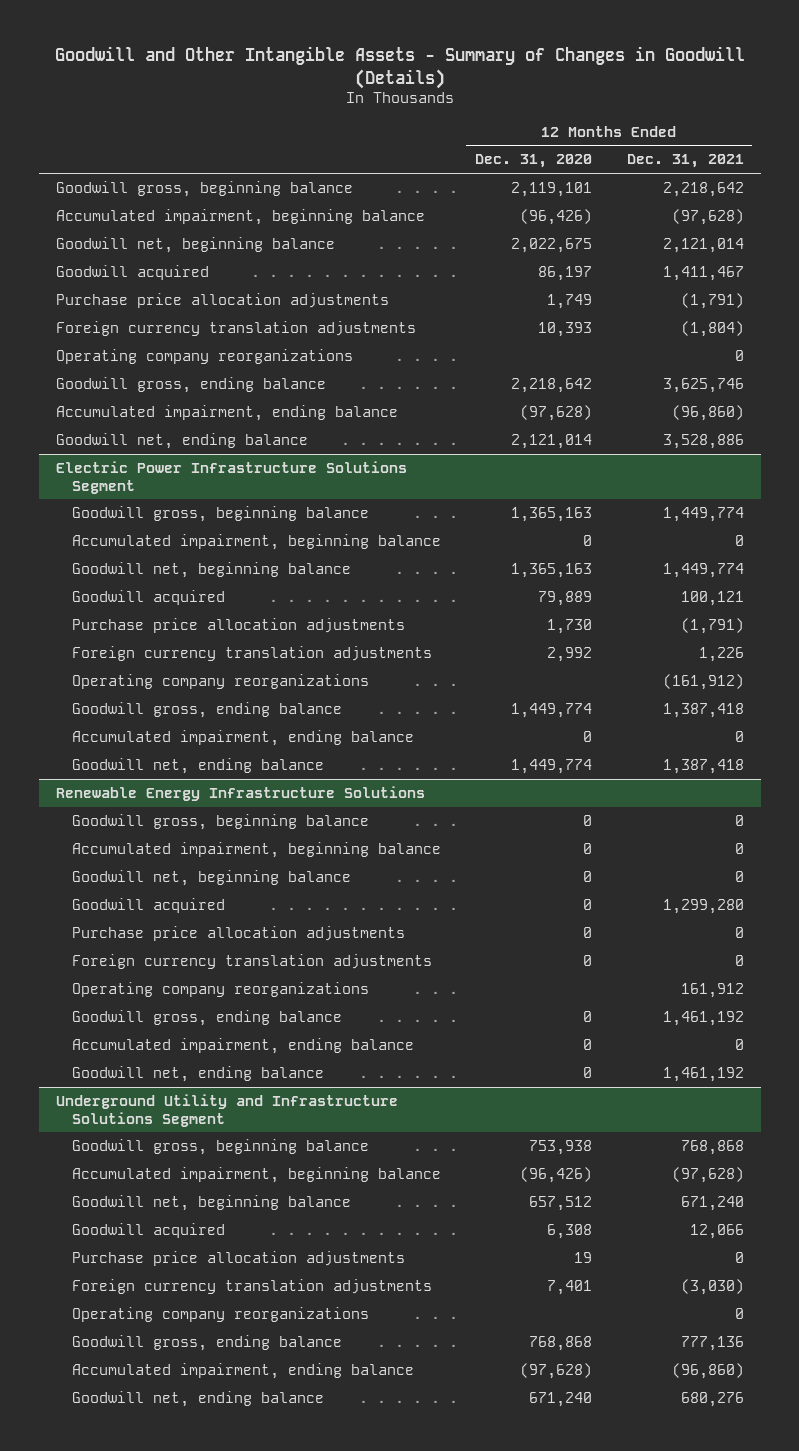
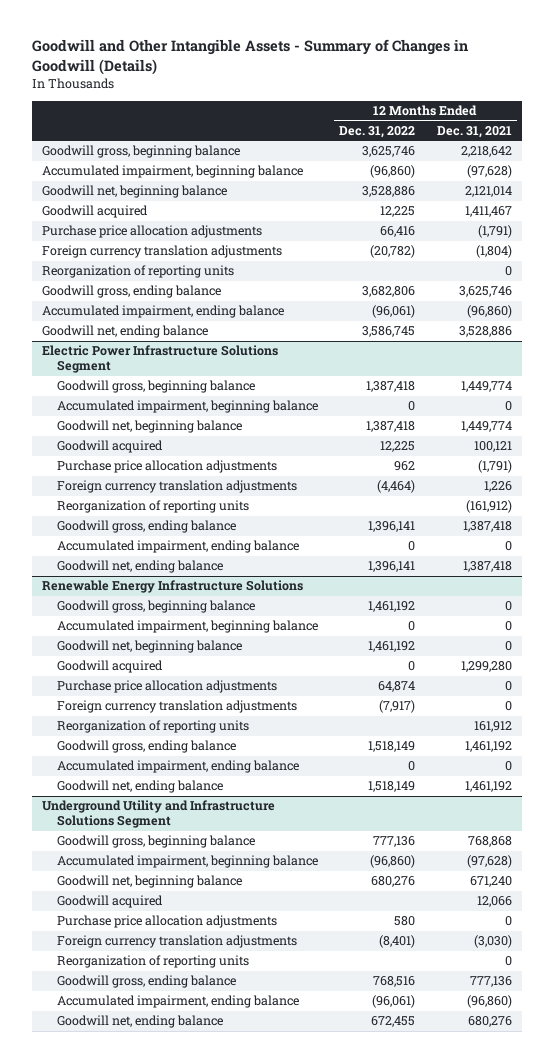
[475,154,593,169] Dec. 31, 2020 -> none
none -> [339,125,416,138] Dec. 31, 2022
[55,348,353,364] Operating company reorganizations -> [42,265,235,279] Reorganization of reporting units
[71,673,369,689] Operating company reorganizations -> [57,500,250,514] Reorganization of reporting units
[71,981,369,997] Operating company reorganizations -> [57,720,250,734] Reorganization of reporting units
[71,1306,369,1322] Operating company reorganizations -> [57,955,250,969] Reorganization of reporting units

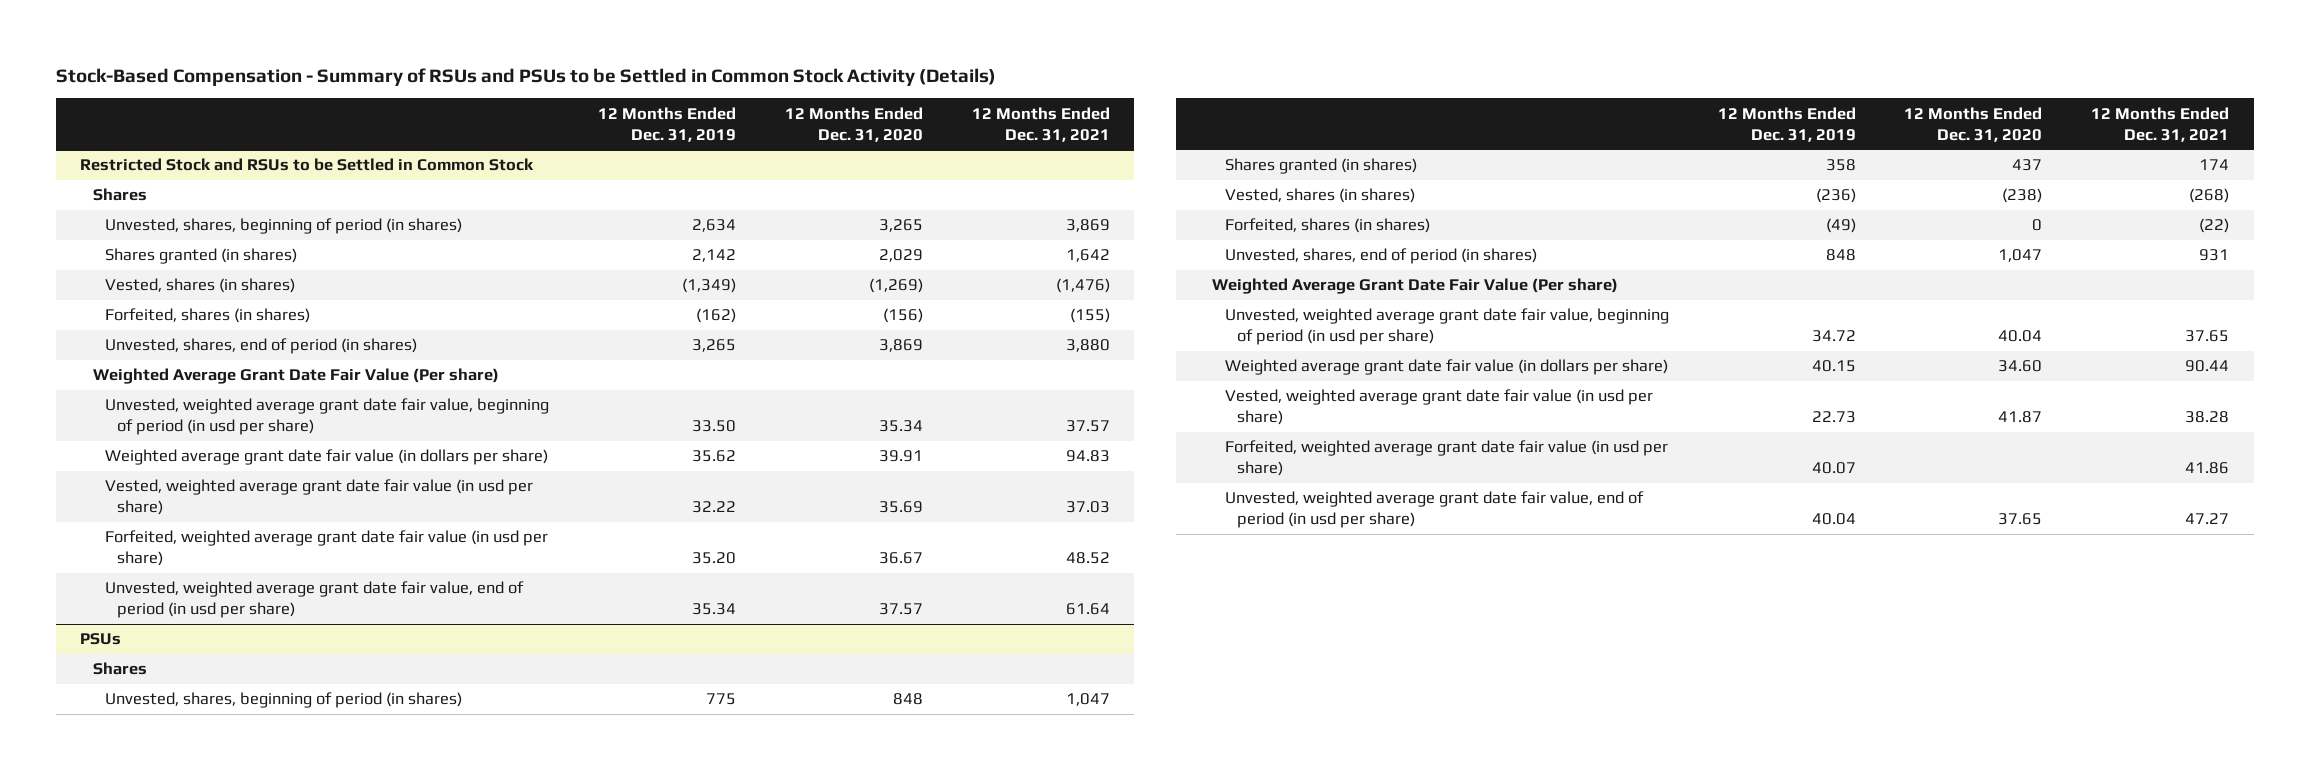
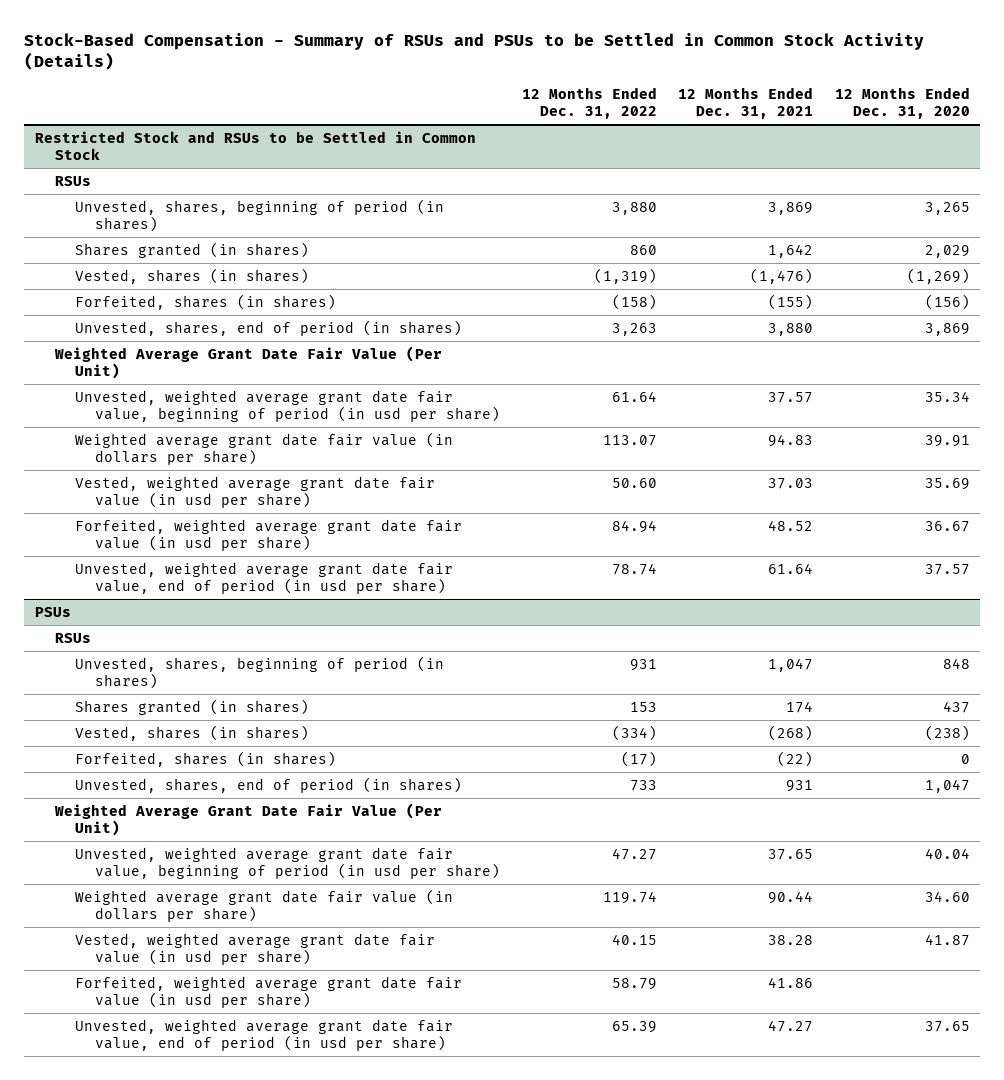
[597,106,736,142] 12 Months Ended Dec. 31, 2019 -> none
none -> [521,87,657,119] 12 Months Ended Dec. 31, 2022
[92,188,147,202] Shares -> [54,176,91,187] RSUs
[92,368,499,385] Weighted Average Grant Date Fair Value (Per share) -> [53,346,442,379] Weighted Average Grant Date Fair Value (Per Unit)
[92,662,147,676] Shares -> [54,633,91,644] RSUs
[1212,278,1619,295] Weighted Average Grant Date Fair Value (Per share) -> [53,803,442,836] Weighted Average Grant Date Fair Value (Per Unit)

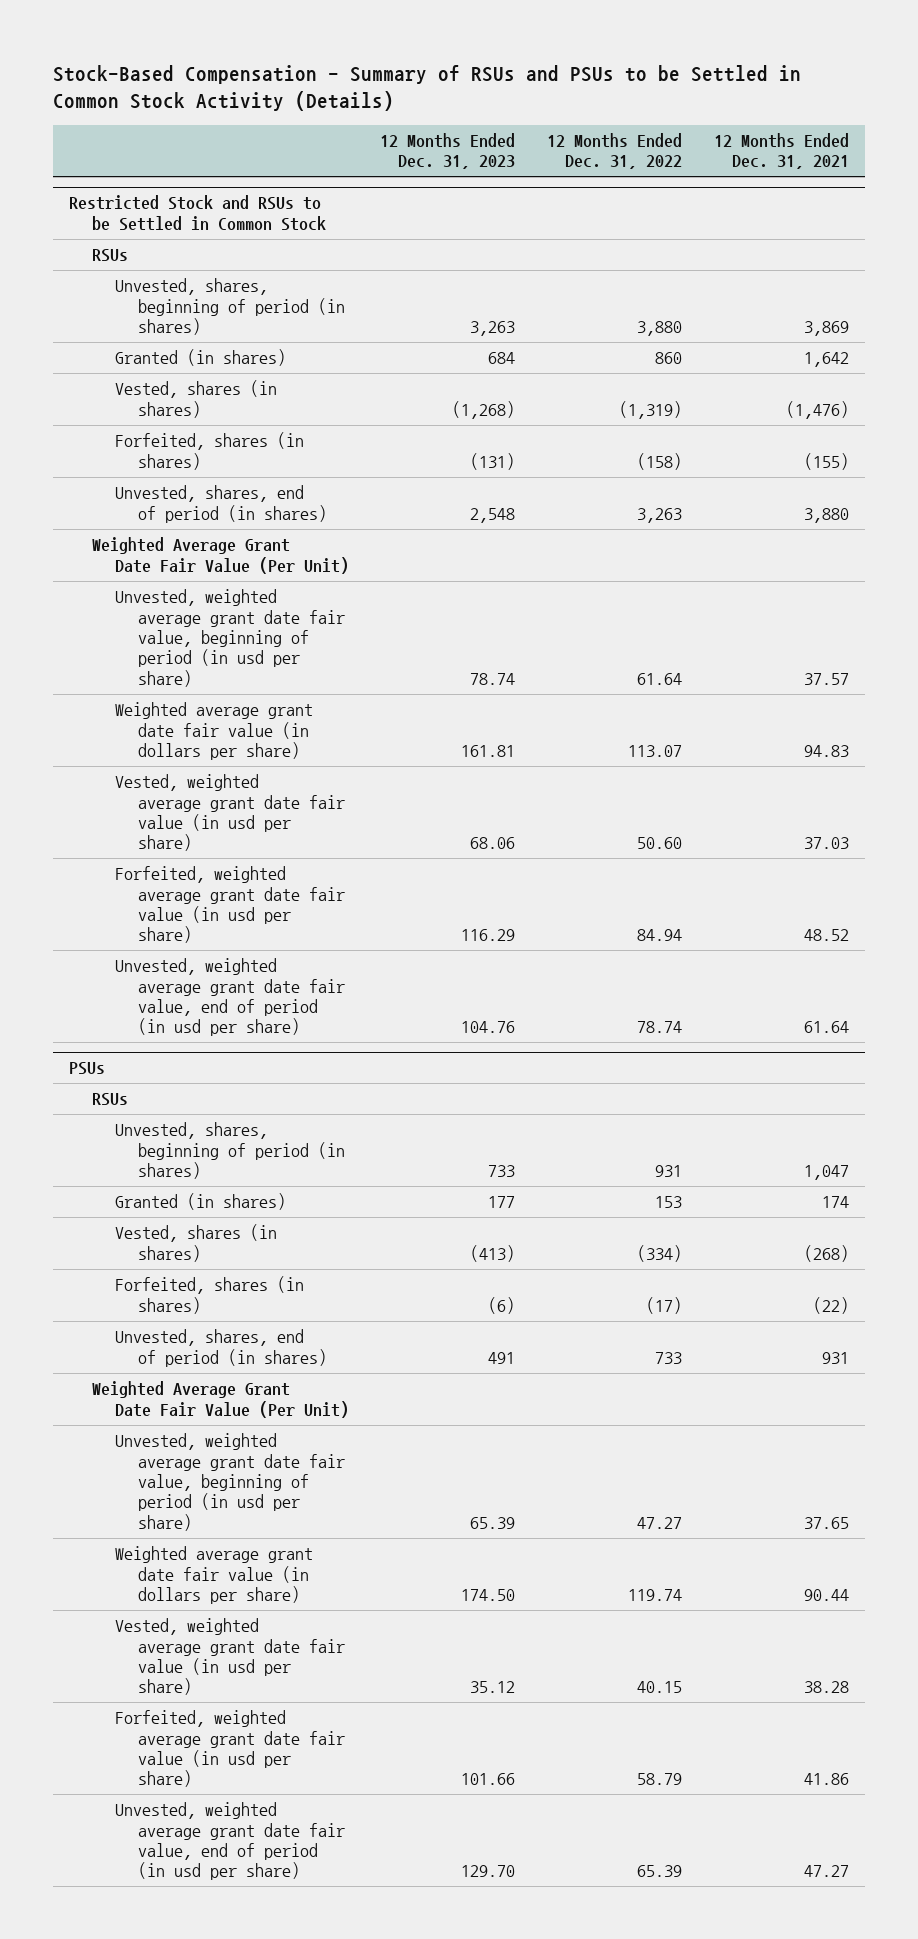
[834,87,970,119] 12 Months Ended Dec. 31, 2020 -> none
none -> [380,133,516,170] 12 Months Ended Dec. 31, 2023
[75,242,310,259] Shares granted (in shares) -> [114,349,286,367] Granted (in shares)
[75,699,310,716] Shares granted (in shares) -> [114,1193,286,1211] Granted (in shares)

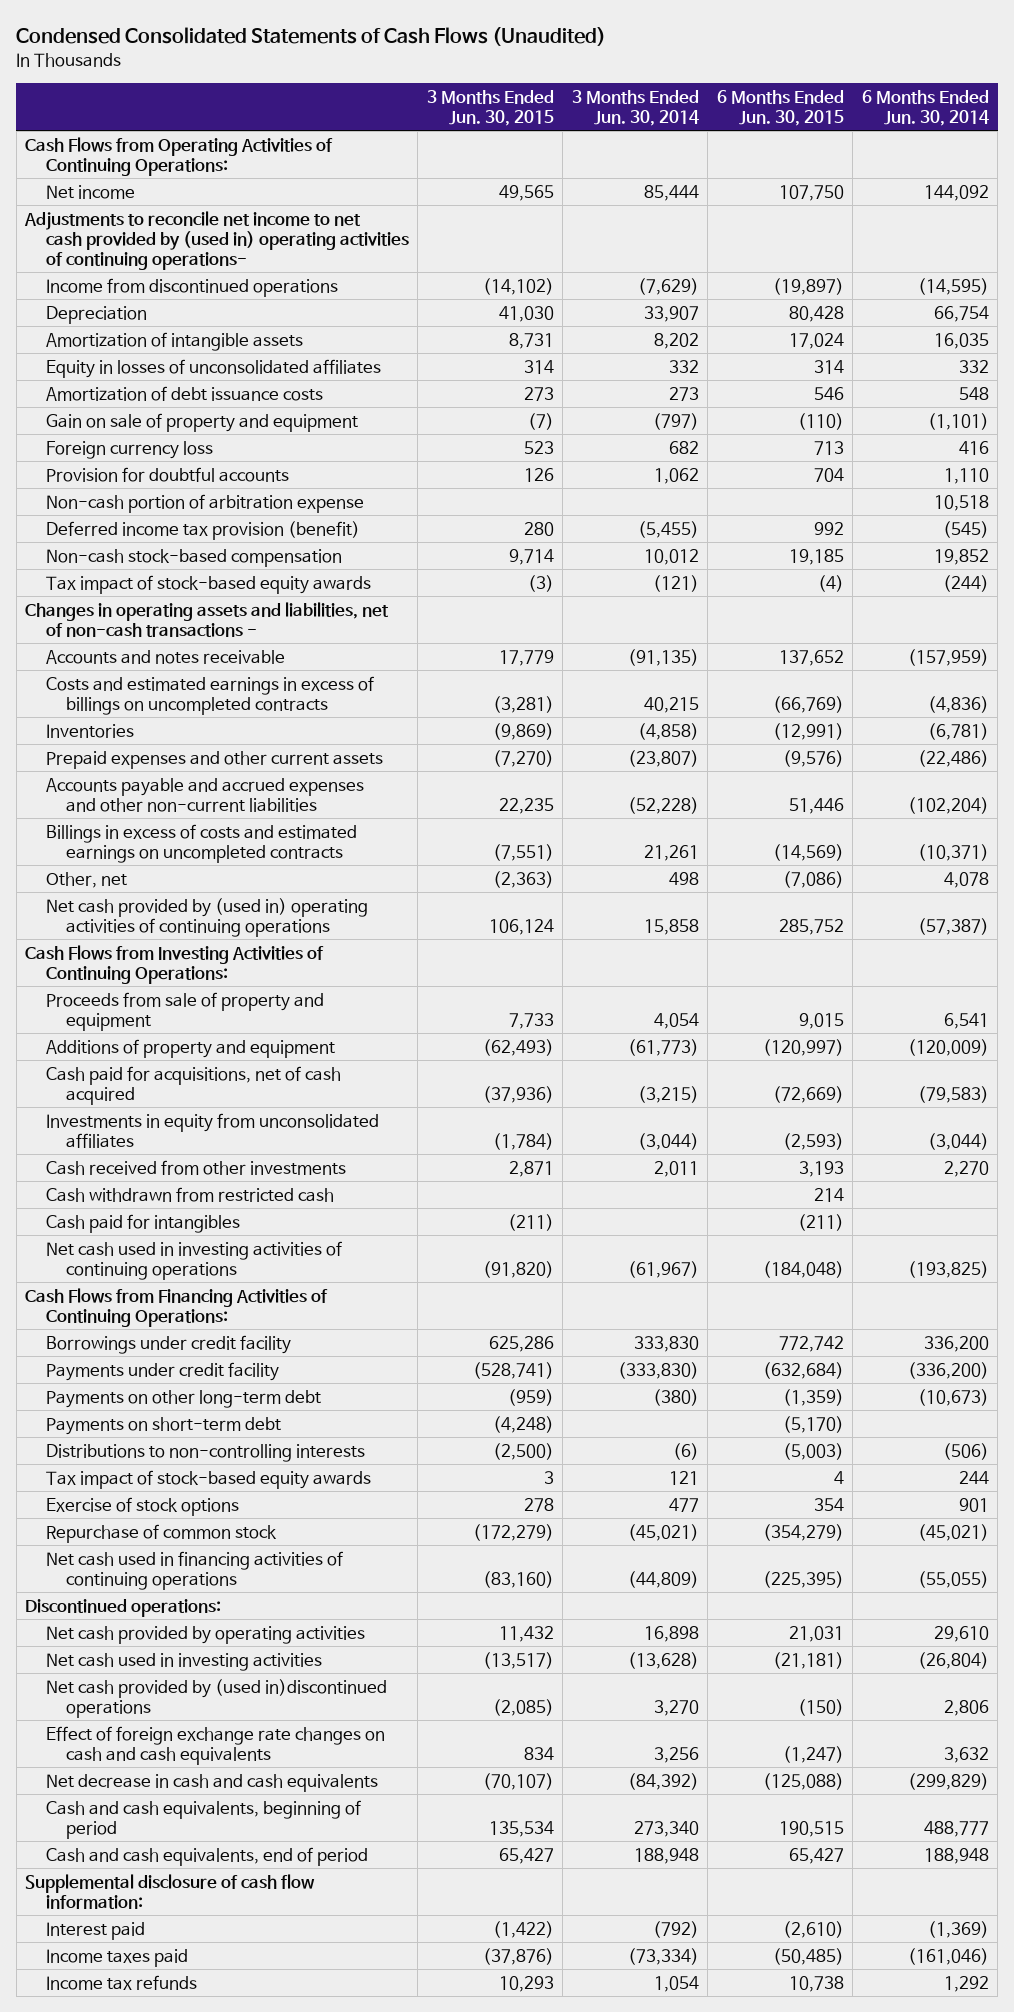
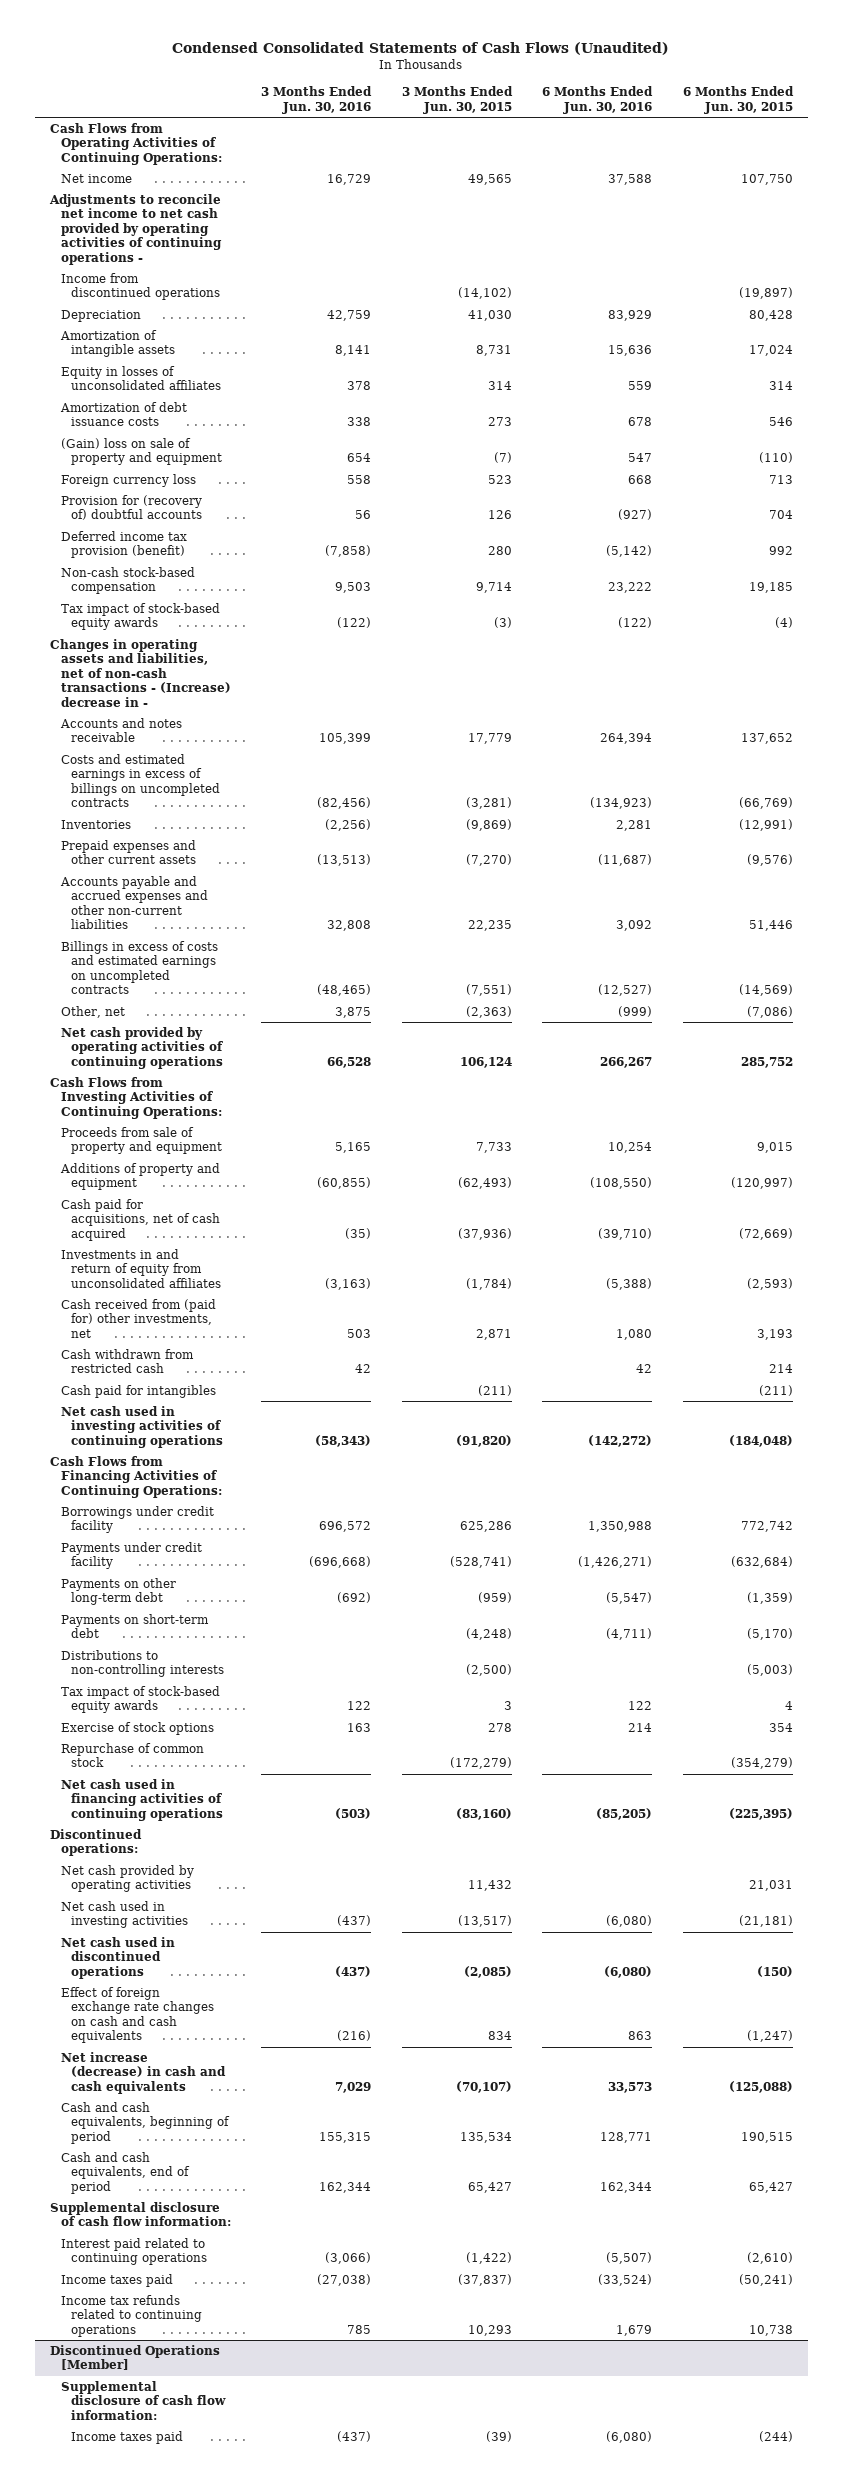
[571,89,699,126] 3 Months Ended Jun. 30, 2014 -> none
[861,89,989,126] 6 Months Ended Jun. 30, 2014 -> none
none -> [261,86,373,114] 3 Months Ended Jun. 30, 2016
none -> [542,86,654,114] 6 Months Ended Jun. 30, 2016
[24,210,409,270] Adjustments to reconcile net income to net cash provided by (used in) operating activities of continuing operations- -> [49,194,222,265] Adjustments to reconcile net income to net cash provided by operating activities of continuing operations -
[45,412,358,432] Gain on sale of property and equipment -> [60,438,223,466] (Gain) loss on sale of property and equipment
[45,493,364,513] Non-cash portion of arbitration expense -> none
[45,466,289,482] Provision for doubtful accounts -> [60,495,203,521] Provision for (recovery of) doubtful accounts
[25,601,390,637] Changes in operating assets and liabilities, net of non-cash transactions - -> [50,639,231,707] Changes in operating assets and liabilities, net of non-cash transactions - (Increase) decrease in -
[45,897,368,937] Net cash provided by (used in) operating activities of continuing operations -> [60,1027,224,1069] Net cash provided by operating activities of continuing operations
[45,1112,379,1148] Investments in equity from unconsolidated affiliates -> [60,1249,222,1288] Investments in and return of equity from unconsolidated affiliates
[45,1159,346,1175] Cash received from other investments -> [60,1299,216,1338] Cash received from (paid for) other investments, net
[45,1678,387,1718] Net cash provided by (used in)discontinued operations -> [60,1937,175,1979] Net cash used in discontinued operations
[45,1773,378,1792] Net decrease in cash and cash equivalents -> [60,2052,227,2094] Net increase (decrease) in cash and cash equivalents
[45,1921,145,1940] Interest paid -> [60,2238,208,2266] Interest paid related to continuing operations
[482,1947,554,1965] (37,876) -> [457,2274,512,2287] (37,837)
[772,1947,844,1965] (50,485) -> [738,2274,793,2287] (50,241)
[45,1974,197,1990] Income tax refunds -> [60,2295,203,2337] Income tax refunds related to continuing operations
none -> [50,2345,221,2371] Discontinued Operations [Member]
none -> [60,2381,227,2420] Supplemental disclosure of cash flow information:
none -> [71,2431,184,2445] Income taxes paid

